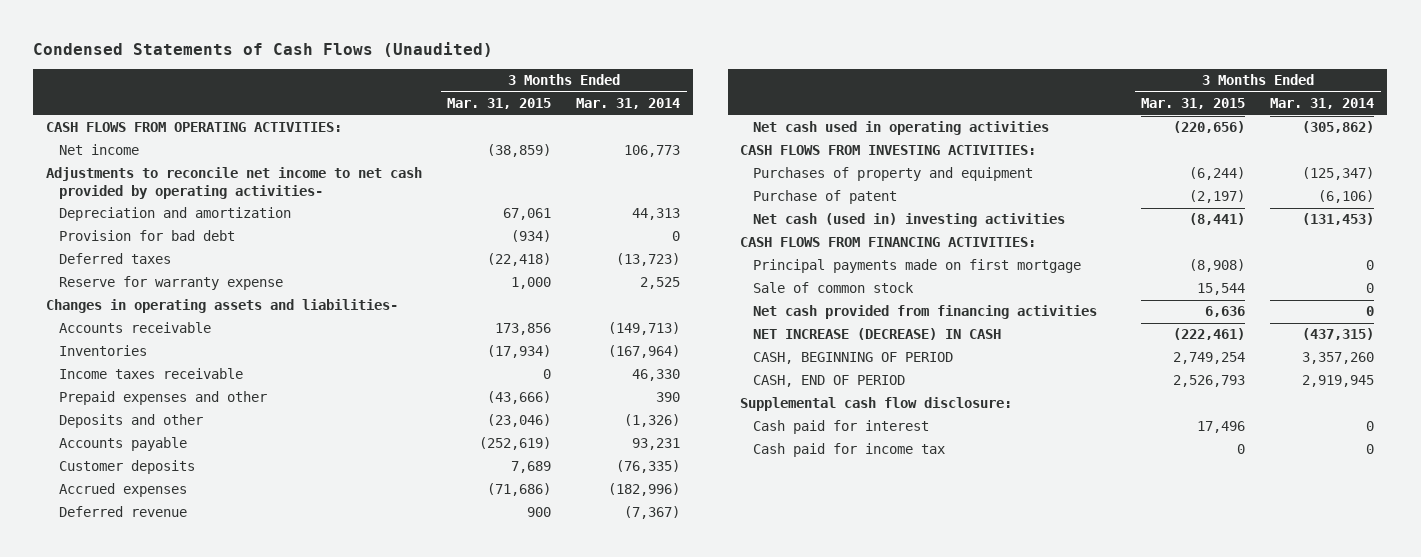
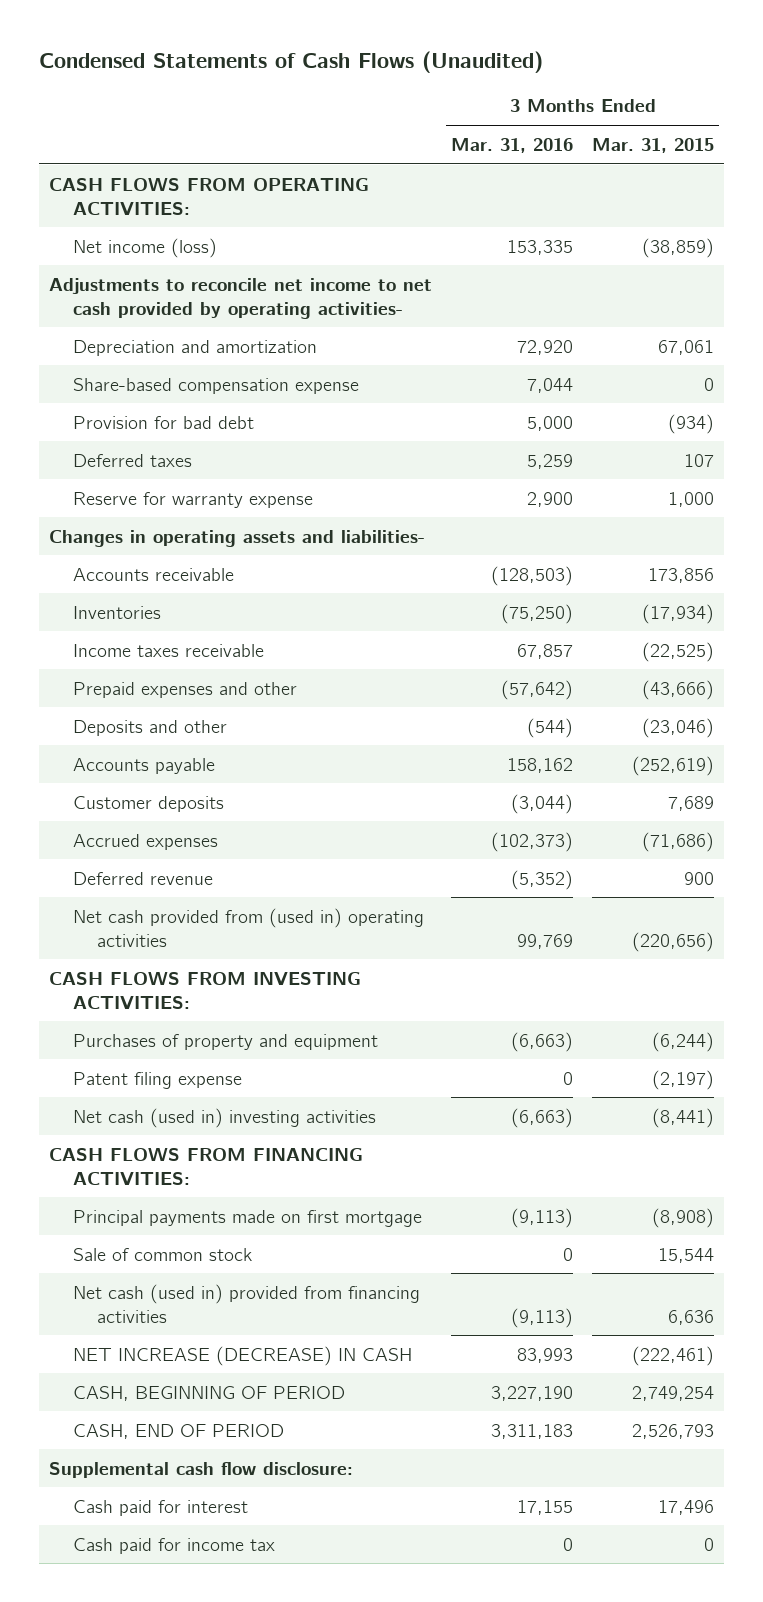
[576,98,681,110] Mar. 31, 2014 -> none
none -> [451,137,574,153] Mar. 31, 2016
[58,144,139,156] Net income -> [72,237,217,258] Net income (loss)
none -> [72,377,359,394] Share-based compensation expense
[487,253,552,267] (22,418) -> [684,453,715,467] 107
[543,369,552,380] 0 -> [642,641,715,662] (22,525)
[752,121,1049,136] Net cash used in operating activities -> [72,907,424,947] Net cash provided from (used in) operating activities
[752,190,897,205] Purchase of patent -> [72,1071,242,1089] Patent filing expense
[752,305,1097,320] Net cash provided from financing activities -> [72,1283,420,1323] Net cash (used in) provided from financing activities

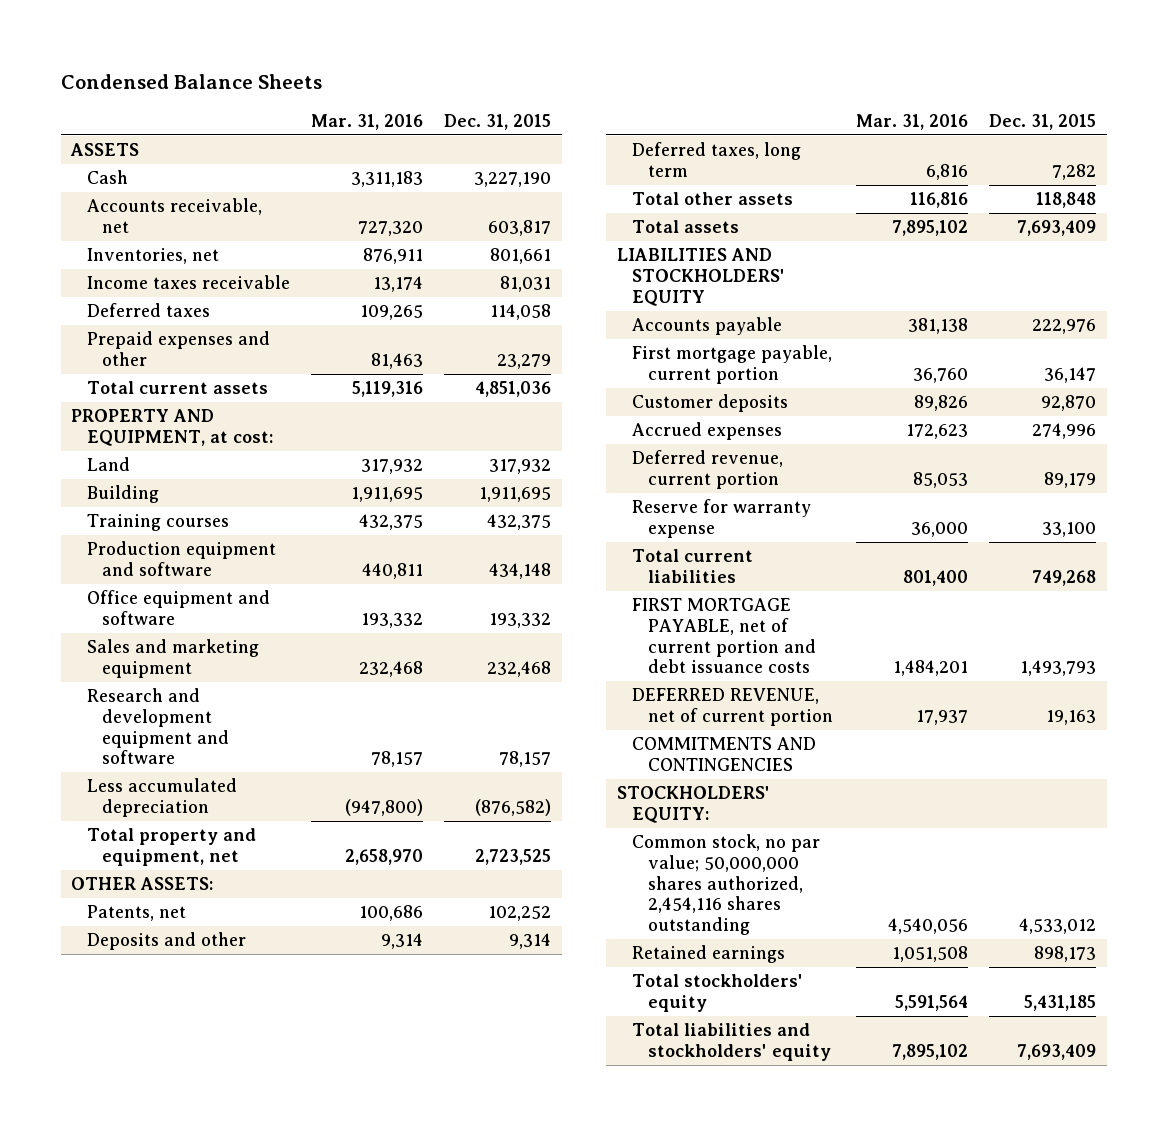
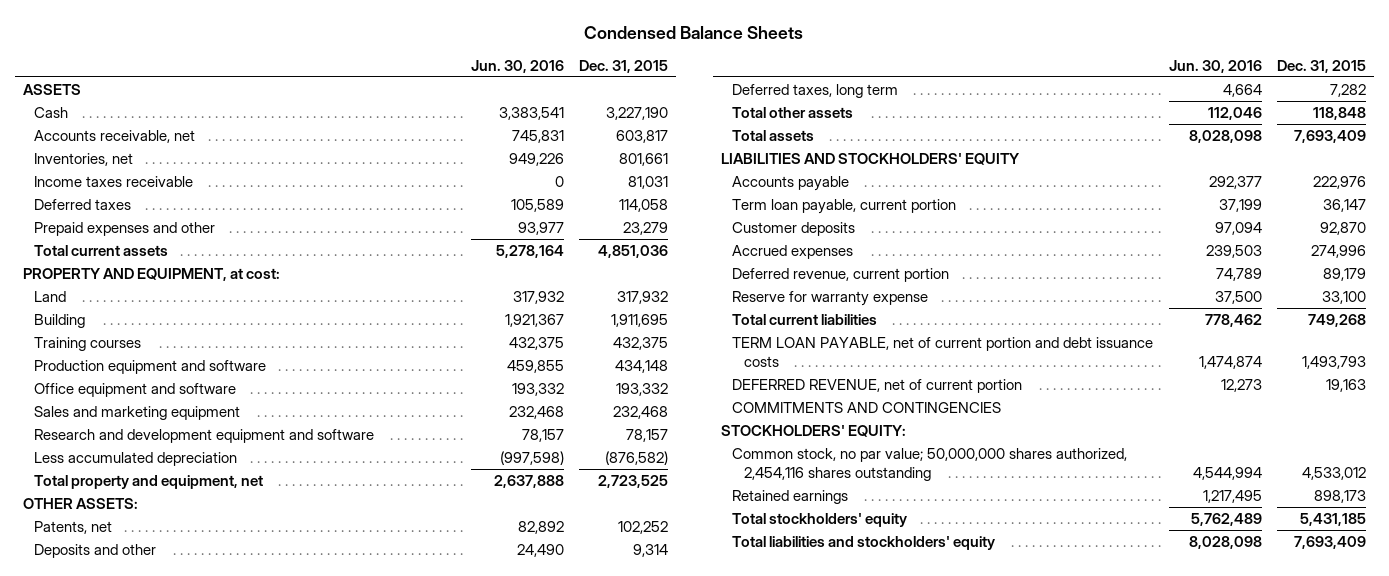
[310,113,423,130] Mar. 31, 2016 -> none
none -> [470,59,564,73] Jun. 30, 2016
[632,345,833,385] First mortgage payable, current portion -> [732,198,957,214] Term loan payable, current portion
[632,598,816,674] FIRST MORTGAGE PAYABLE, net of current portion and debt issuance costs -> [732,336,1154,367] TERM LOAN PAYABLE, net of current portion and debt issuance costs

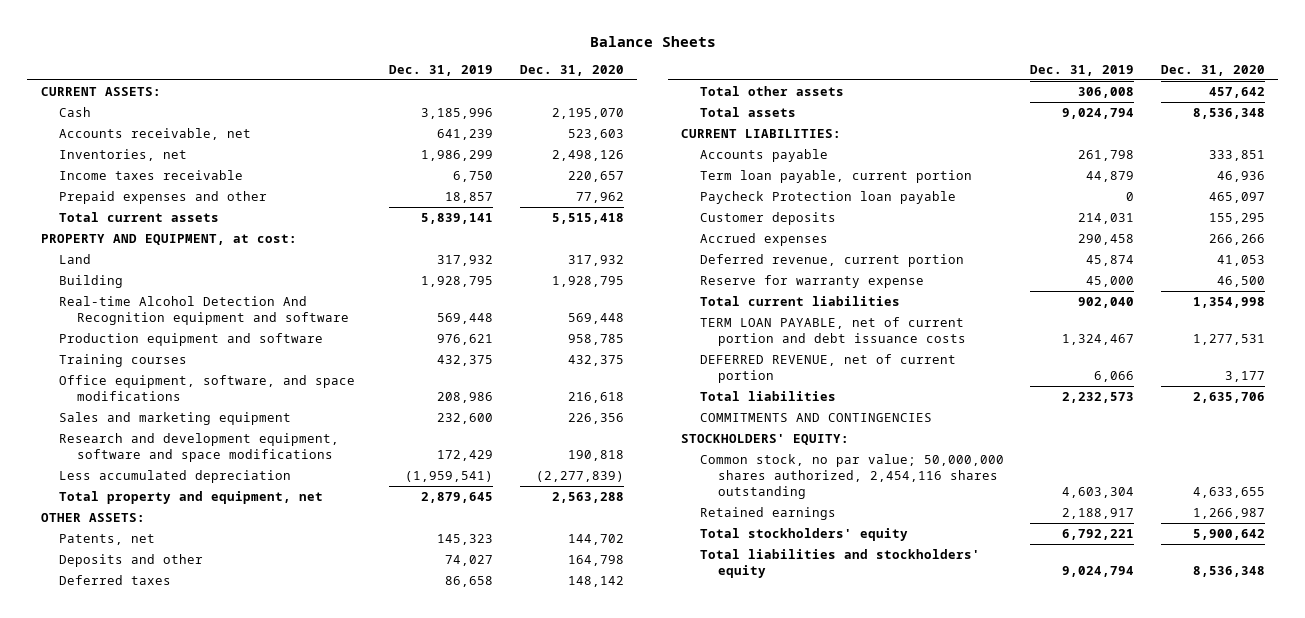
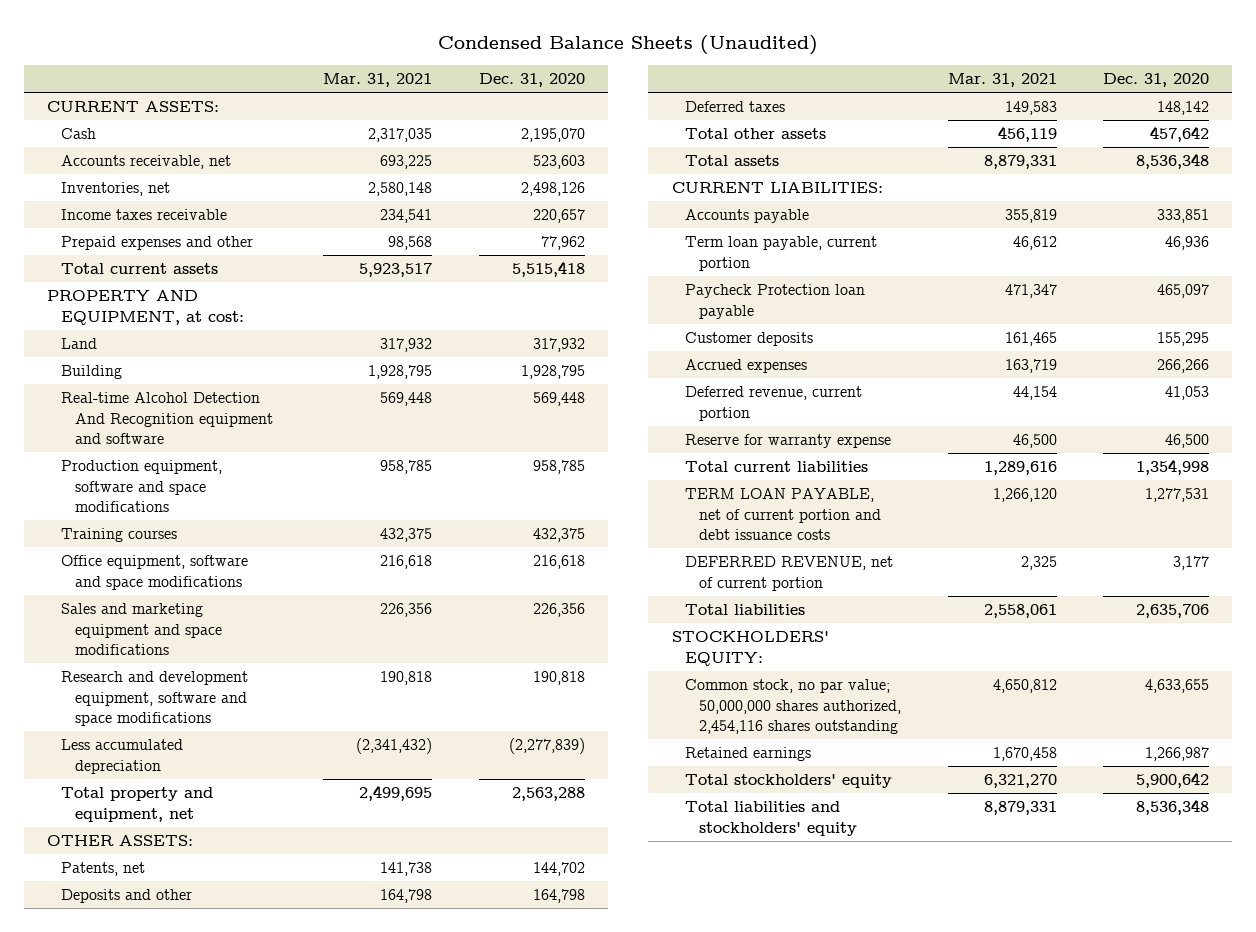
[589,35,716,47] Balance Sheets -> [438,34,819,55] Condensed Balance Sheets (Unaudited)
[389,64,494,76] Dec. 31, 2019 -> none
none -> [323,73,433,88] Mar. 31, 2021
[58,332,323,346] Production equipment and software -> [61,460,223,513] Production equipment, software and space modifications
[58,374,355,401] Office equipment, software, and space modifications -> [61,555,249,590] Office equipment, software and space modifications
[58,411,291,425] Sales and marketing equipment -> [61,603,222,656] Sales and marketing equipment and space modifications
[699,412,932,422] COMMITMENTS AND CONTINGENCIES -> none

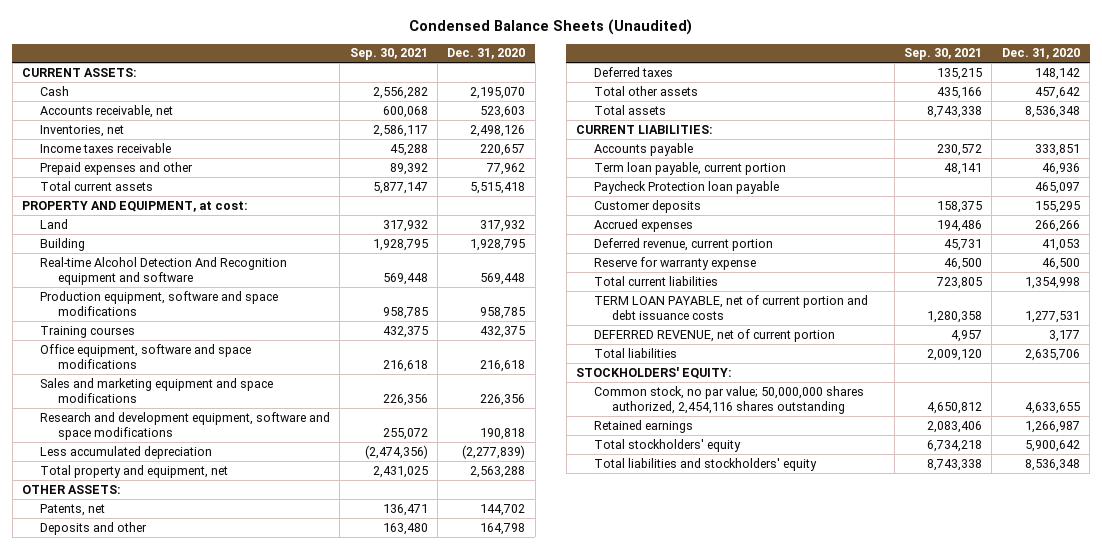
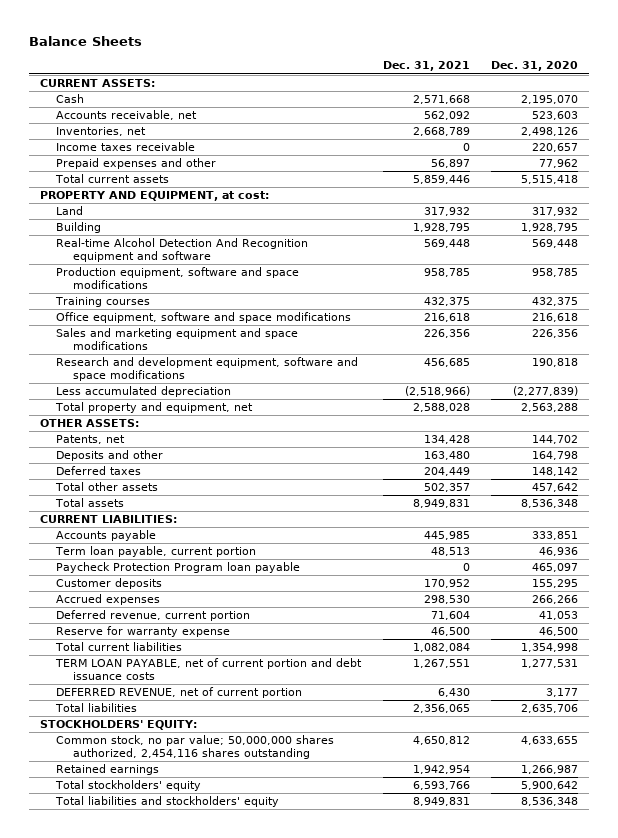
[408,19,692,36] Condensed Balance Sheets (Unaudited) -> [29,36,143,47] Balance Sheets
[349,48,428,61] Sep. 30, 2021 -> none
none -> [382,61,470,72] Dec. 31, 2021
[594,180,780,194] Paycheck Protection loan payable -> [56,562,301,574] Paycheck Protection Program loan payable

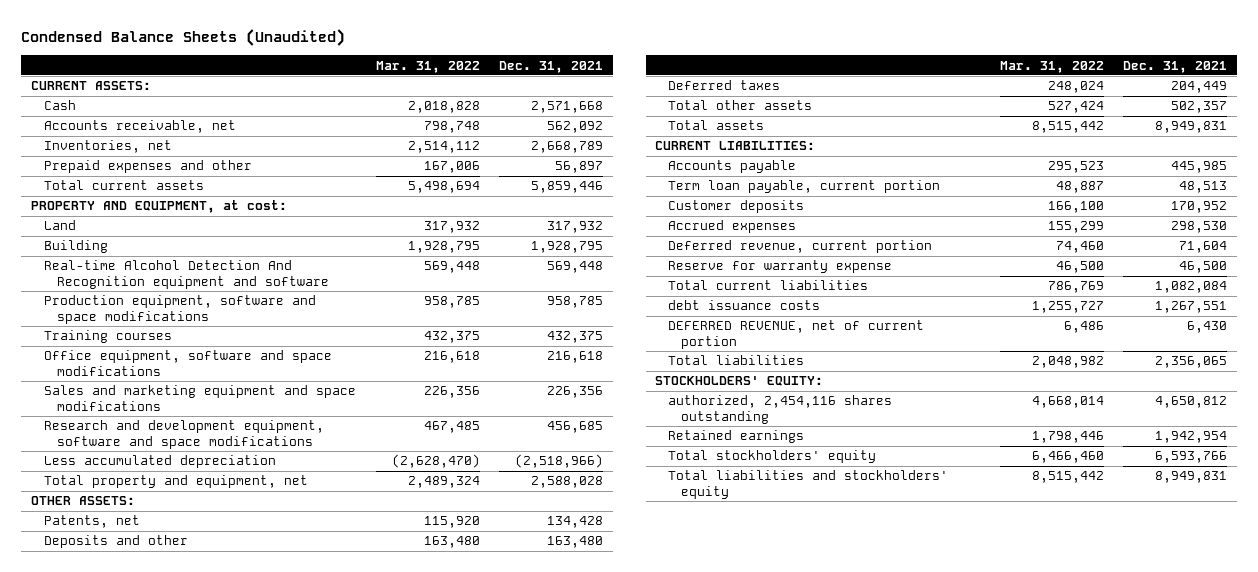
[29,36,143,47] Balance Sheets -> [21,29,346,47] Condensed Balance Sheets (Unaudited)
[491,61,579,72] Dec. 31, 2020 -> none
none -> [375,60,480,73] Mar. 31, 2022
[56,142,196,152] Income taxes receivable -> none
[56,562,301,574] Paycheck Protection Program loan payable -> none
[55,658,363,681] TERM LOAN PAYABLE, net of current portion and debt issuance costs -> [668,300,821,311] debt issuance costs
[56,735,335,760] Common stock, no par value; 50,000,000 shares authorized, 2,454,116 shares outstanding -> [668,395,893,424] authorized, 2,454,116 shares outstanding

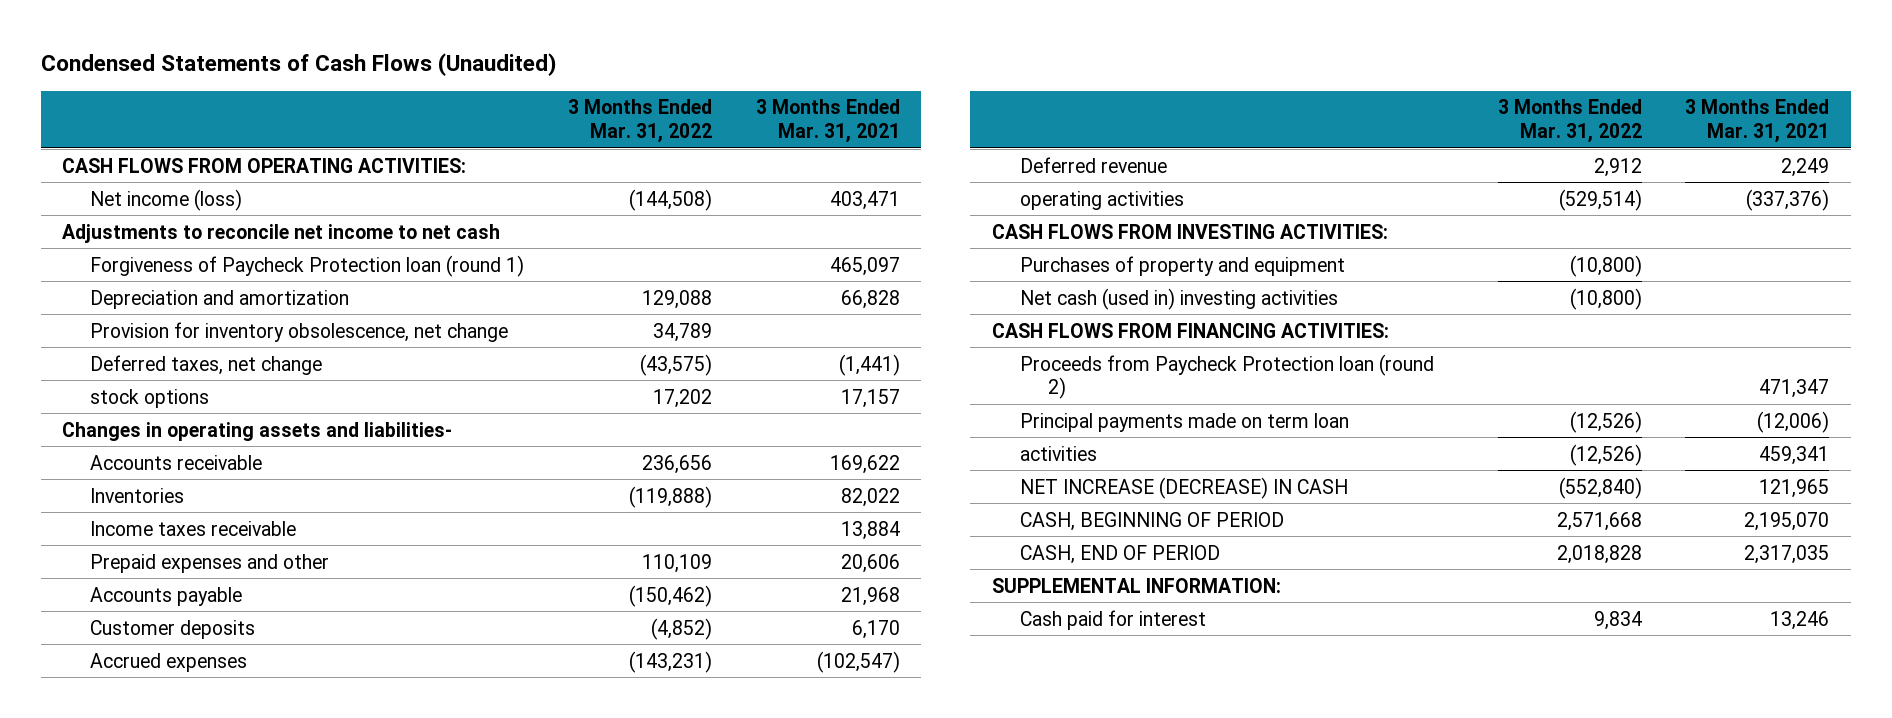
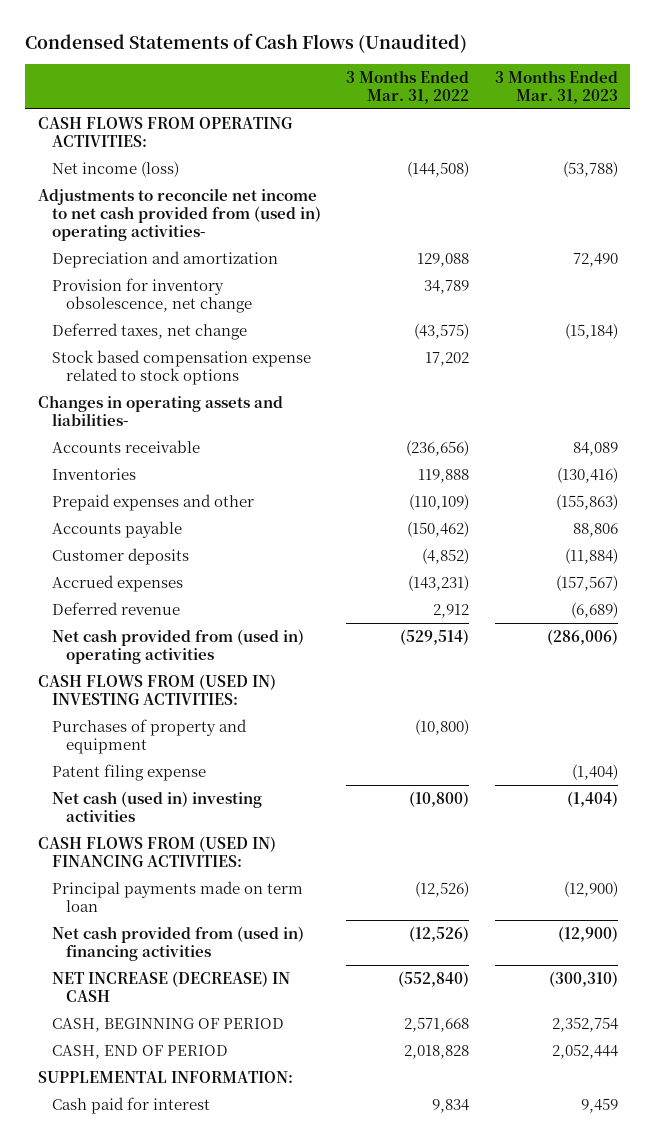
[755,99,900,144] 3 Months Ended Mar. 31, 2021 -> none
none -> [494,69,618,104] 3 Months Ended Mar. 31, 2023
[90,254,525,277] Forgiveness of Paycheck Protection loan (round 1) -> none
[62,223,501,243] Adjustments to reconcile net income to net cash -> [38,187,322,242] Adjustments to reconcile net income to net cash provided from (used in) operating activities-
[90,388,210,408] stock options -> [52,349,312,385] Stock based compensation expense related to stock options
[90,520,297,536] Income taxes receivable -> none
[642,454,713,474] 236,656 -> [406,439,470,456] (236,656)
[629,485,713,508] (119,888) -> [418,468,470,483] 119,888
[642,553,713,573] 110,109 -> [409,493,470,510] (110,109)
[1020,190,1185,210] operating activities -> [52,628,305,664] Net cash provided from (used in) operating activities
[992,223,1389,239] CASH FLOWS FROM INVESTING ACTIVITIES: -> [38,673,277,705] CASH FLOWS FROM (USED IN) INVESTING ACTIVITIES:
none -> [52,763,207,781] Patent filing expense
[1020,353,1435,400] Proceeds from Paycheck Protection loan (round 2) -> none
[992,322,1390,338] CASH FLOWS FROM FINANCING ACTIVITIES: -> [38,835,277,867] CASH FLOWS FROM (USED IN) FINANCING ACTIVITIES:
[1020,445,1098,461] activities -> [52,925,305,961] Net cash provided from (used in) financing activities

